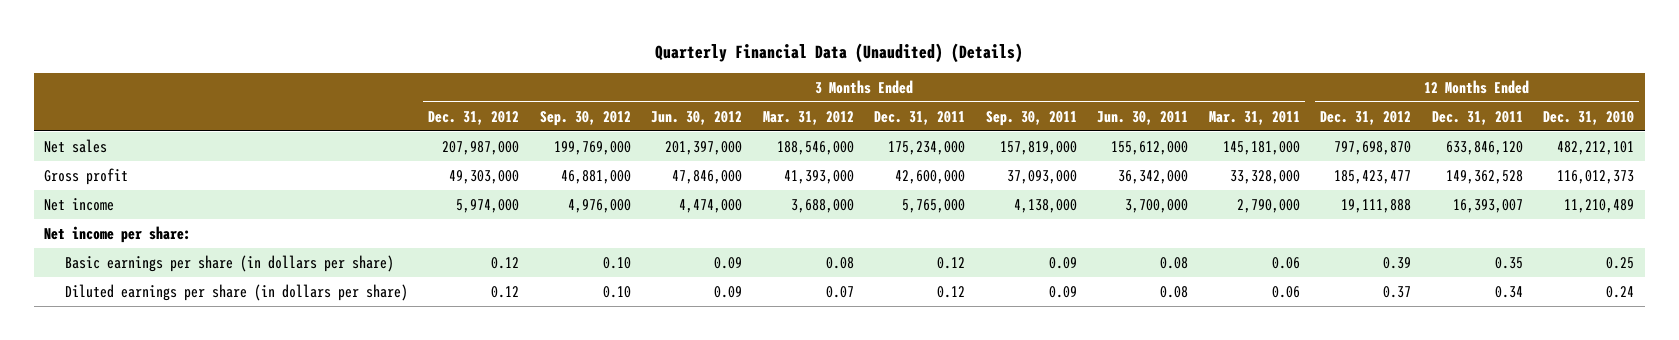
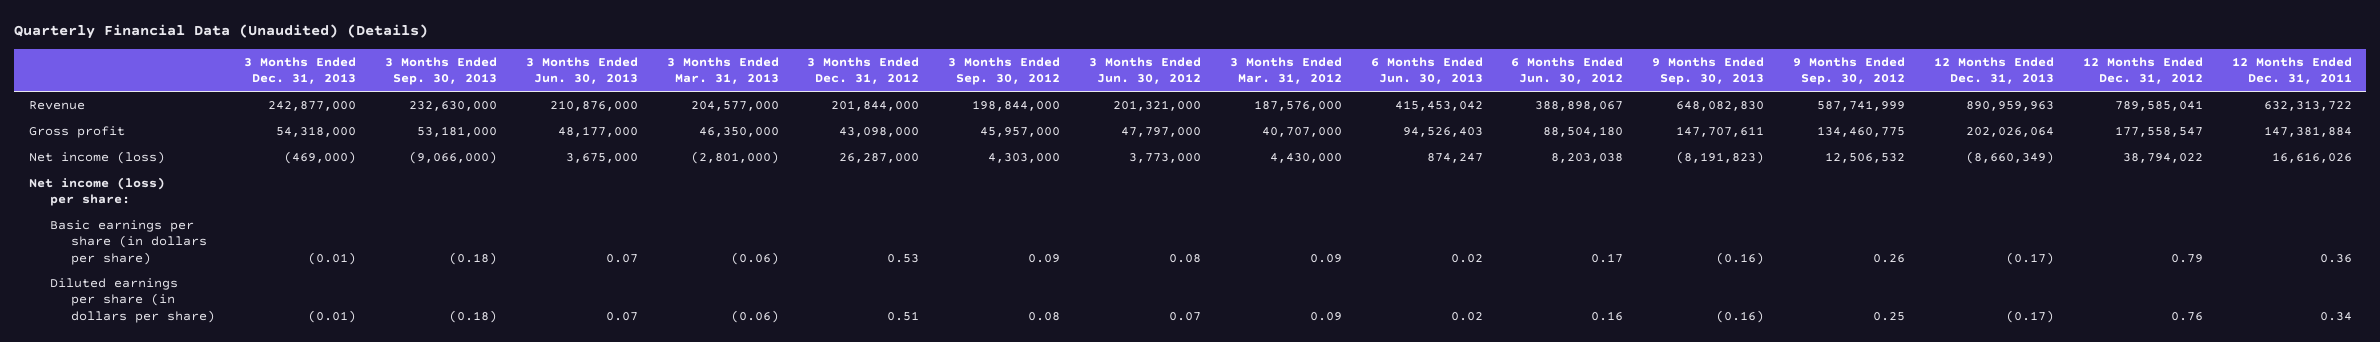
[874,110,966,125] Dec. 31, 2011 -> none
[985,110,1077,126] Sep. 30, 2011 -> none
[1097,110,1189,125] Jun. 30, 2011 -> none
[1208,110,1300,125] Mar. 31, 2011 -> none
[1543,110,1635,125] Dec. 31, 2010 -> none
none -> [244,56,357,85] 3 Months Ended Dec. 31, 2013
none -> [384,56,497,86] 3 Months Ended Sep. 30, 2013
none -> [525,56,638,85] 3 Months Ended Jun. 30, 2013
none -> [666,56,779,85] 3 Months Ended Mar. 31, 2013
none -> [1370,56,1483,85] 6 Months Ended Jun. 30, 2013
none -> [1511,56,1624,85] 6 Months Ended Jun. 30, 2012
none -> [1652,56,1765,86] 9 Months Ended Sep. 30, 2013
none -> [1793,56,1906,86] 9 Months Ended Sep. 30, 2012
none -> [1933,56,2054,85] 12 Months Ended Dec. 31, 2013
[44,138,108,153] Net sales -> none
none -> [28,100,85,110] Revenue
[449,169,520,184] 49,303,000 -> [839,126,920,137] 43,098,000
[560,169,631,184] 46,881,000 -> [980,126,1061,137] 45,957,000
[672,169,743,184] 47,846,000 -> [1121,126,1202,137] 47,797,000
[783,169,854,184] 41,393,000 -> [1261,126,1342,137] 40,707,000
[1334,169,1412,184] 185,423,477 -> [2114,125,2203,137] 177,558,547
[1445,169,1523,184] 149,362,528 -> [2263,125,2352,137] 147,381,884
[44,197,115,211] Net income -> [28,150,165,164] Net income (loss)
[456,198,520,213] 5,974,000 -> [839,152,920,163] 26,287,000
[567,198,631,213] 4,976,000 -> [988,152,1061,163] 4,303,000
[679,198,743,213] 4,474,000 -> [1129,152,1202,163] 3,773,000
[790,198,854,213] 3,688,000 -> [1269,152,1342,163] 4,430,000
[1341,198,1412,213] 19,111,888 -> [2122,152,2203,163] 38,794,022
[1452,198,1523,213] 16,393,007 -> [2271,151,2352,163] 16,616,026
[44,225,192,243] Net income per share: -> [28,176,165,207] Net income (loss) per share:
[491,256,520,269] 0.12 -> [887,253,920,263] 0.53
[602,256,631,269] 0.10 -> [1028,253,1061,263] 0.09
[714,256,743,269] 0.09 -> [1169,253,1202,263] 0.08
[825,256,854,269] 0.08 -> [1309,253,1342,263] 0.09
[1383,256,1412,269] 0.39 -> [2170,253,2203,263] 0.79
[1494,256,1523,269] 0.35 -> [2319,253,2352,263] 0.36
[491,285,520,298] 0.12 -> [887,310,920,321] 0.51
[602,285,631,298] 0.10 -> [1028,311,1061,321] 0.08
[714,285,743,298] 0.09 -> [1169,311,1202,321] 0.07
[825,285,854,298] 0.07 -> [1309,311,1342,321] 0.09
[1383,285,1412,298] 0.37 -> [2170,311,2203,321] 0.76

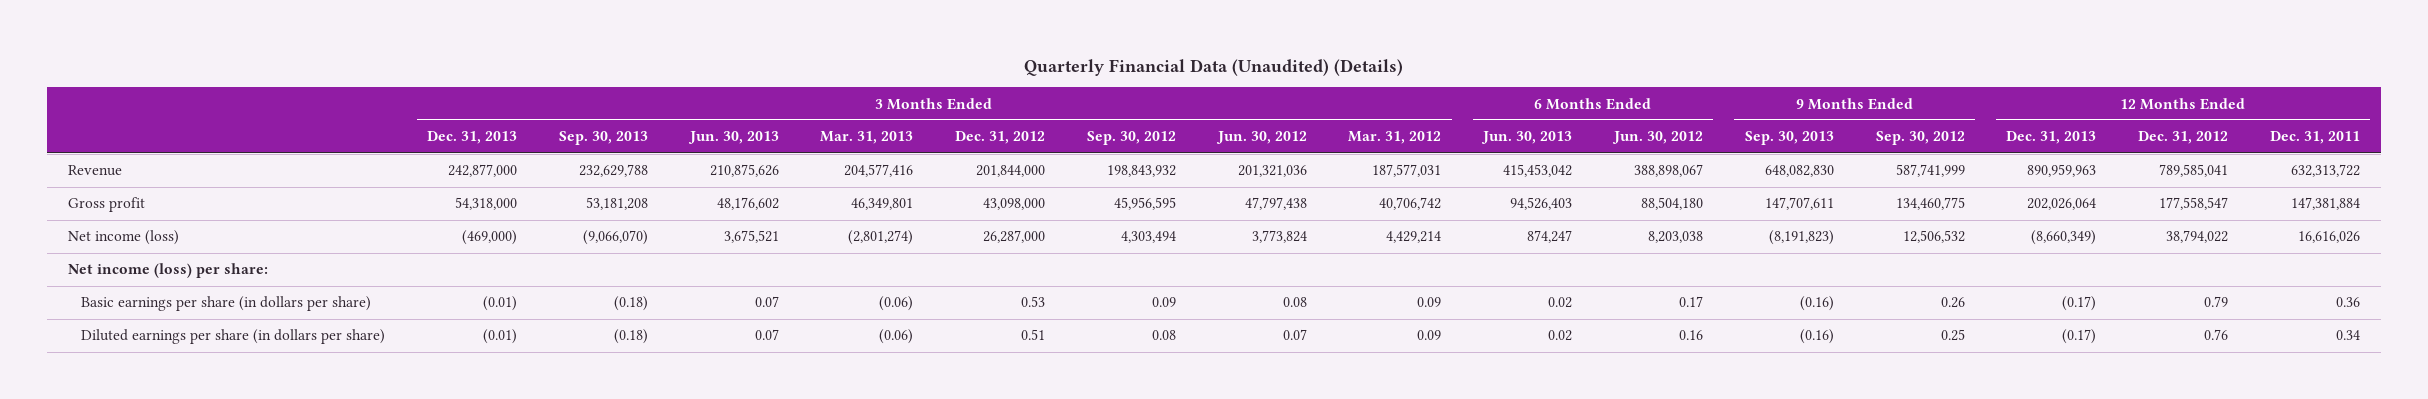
[408,100,497,111] 232,630,000 -> [578,164,648,178] 232,629,788
[549,99,638,111] 210,876,000 -> [709,164,779,178] 210,875,626
[690,100,779,111] 204,577,000 -> [844,164,914,178] 204,577,416
[972,99,1061,111] 198,844,000 -> [1106,165,1176,178] 198,843,932
[1113,99,1202,111] 201,321,000 -> [1237,165,1307,178] 201,321,036
[1253,99,1342,111] 187,576,000 -> [1372,164,1442,178] 187,577,031
[416,125,497,137] 53,181,000 -> [585,197,648,211] 53,181,208
[557,125,638,137] 48,177,000 -> [716,197,779,211] 48,176,602
[698,126,779,137] 46,350,000 -> [851,198,914,211] 46,349,801
[980,126,1061,137] 45,957,000 -> [1113,197,1176,211] 45,956,595
[1121,126,1202,137] 47,797,000 -> [1244,197,1307,211] 47,797,438
[1261,126,1342,137] 40,707,000 -> [1379,197,1442,211] 40,706,742
[408,150,497,164] (9,066,000) -> [582,230,648,246] (9,066,070)
[565,152,638,163] 3,675,000 -> [723,230,779,244] 3,675,521
[690,150,779,164] (2,801,000) -> [848,230,914,246] (2,801,274)
[988,152,1061,163] 4,303,000 -> [1120,231,1176,244] 4,303,494
[1129,152,1202,163] 3,773,000 -> [1251,230,1307,244] 3,773,824
[1269,152,1342,163] 4,430,000 -> [1386,231,1442,244] 4,429,214

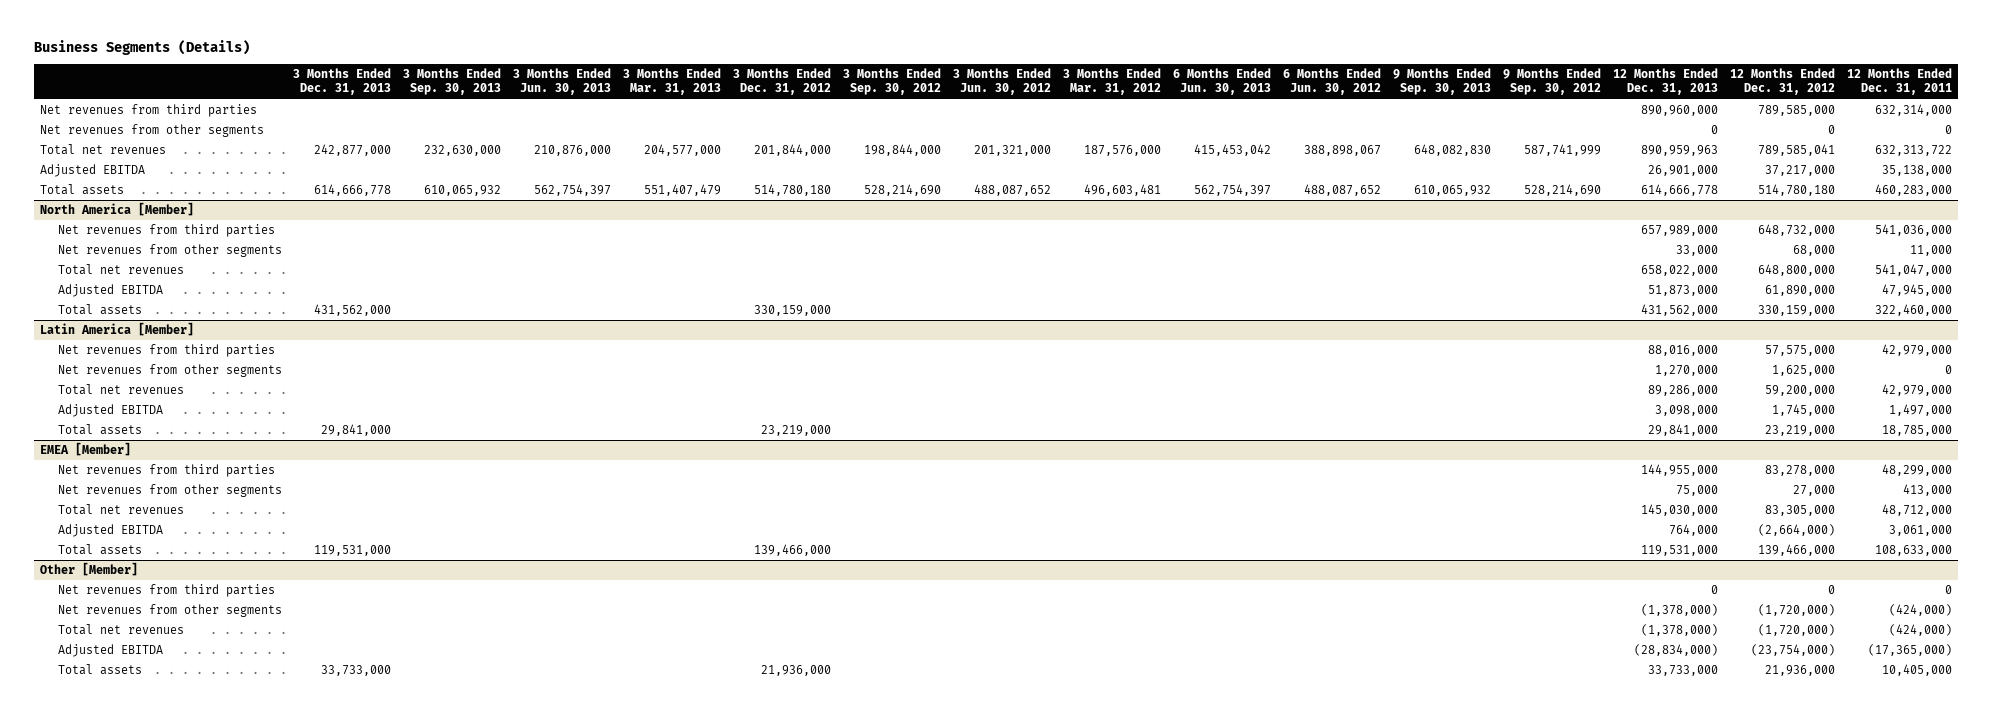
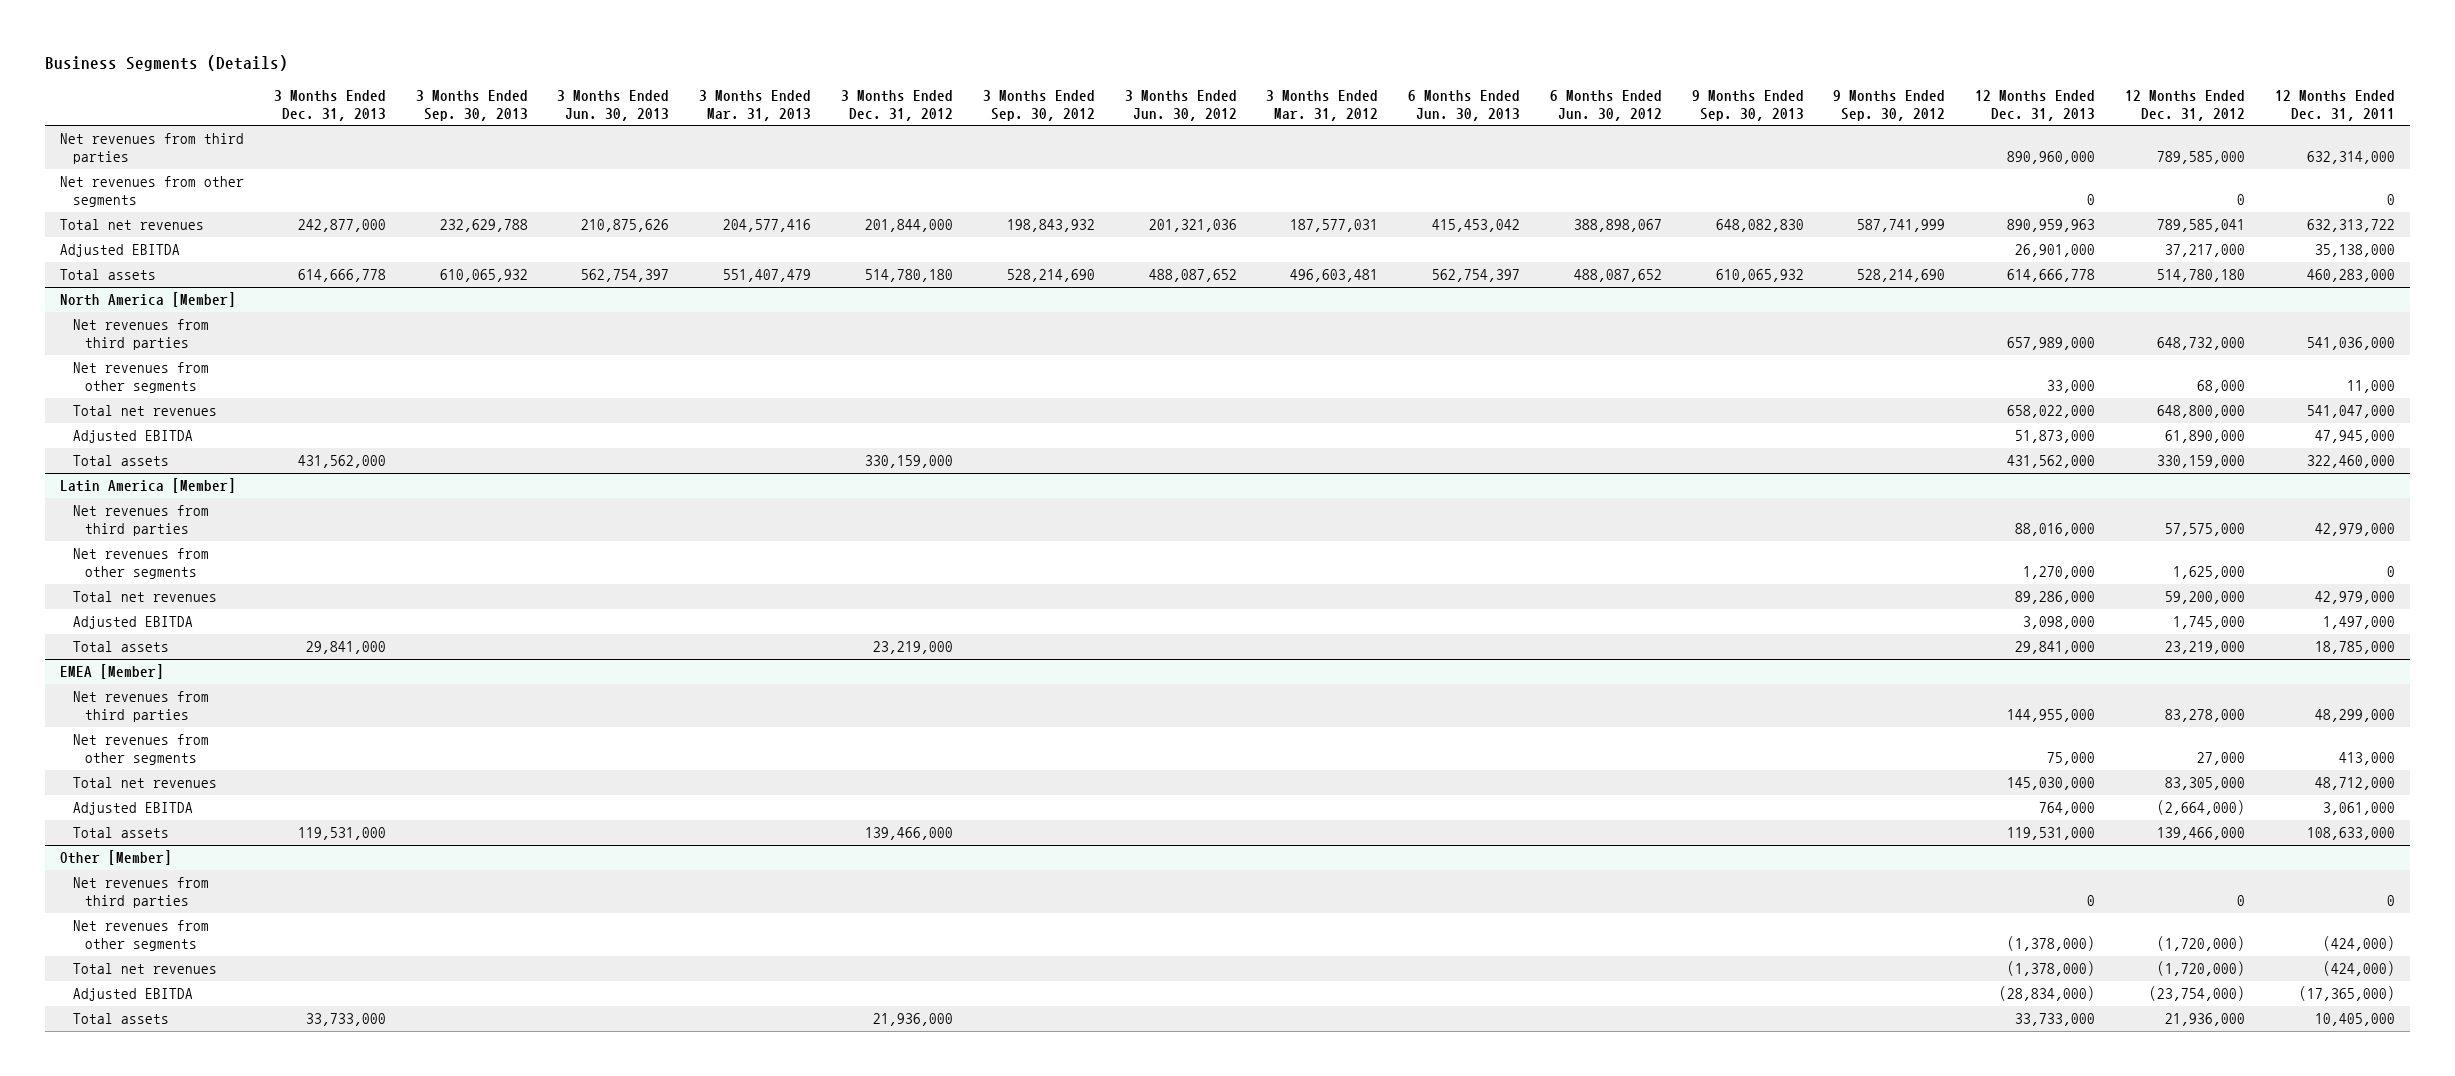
[424,145,502,157] 232,630,000 -> [439,219,528,233] 232,629,788
[534,145,612,157] 210,876,000 -> [581,219,670,233] 210,875,626
[644,144,722,157] 204,577,000 -> [723,219,812,233] 204,577,416
[864,144,942,157] 198,844,000 -> [1006,219,1095,233] 198,843,932
[974,145,1052,157] 201,321,000 -> [1148,219,1237,233] 201,321,036
[1084,145,1162,157] 187,576,000 -> [1290,219,1379,233] 187,577,031

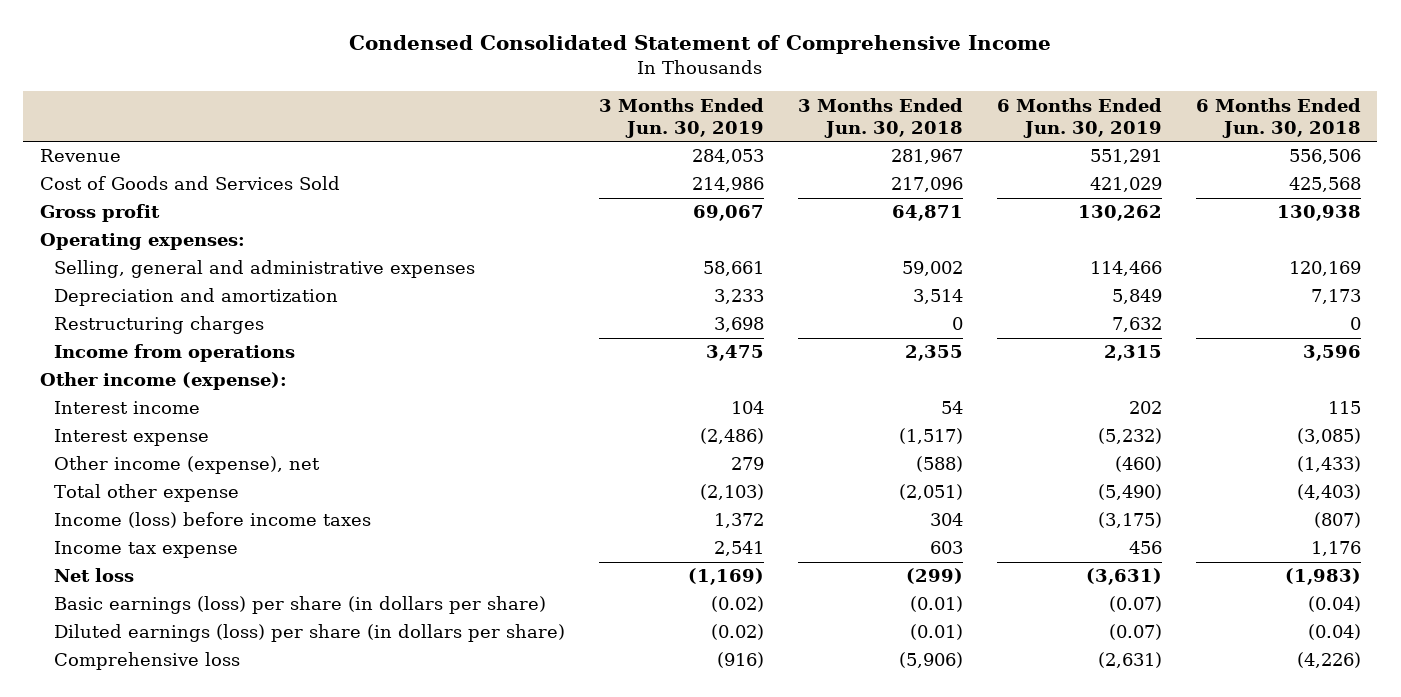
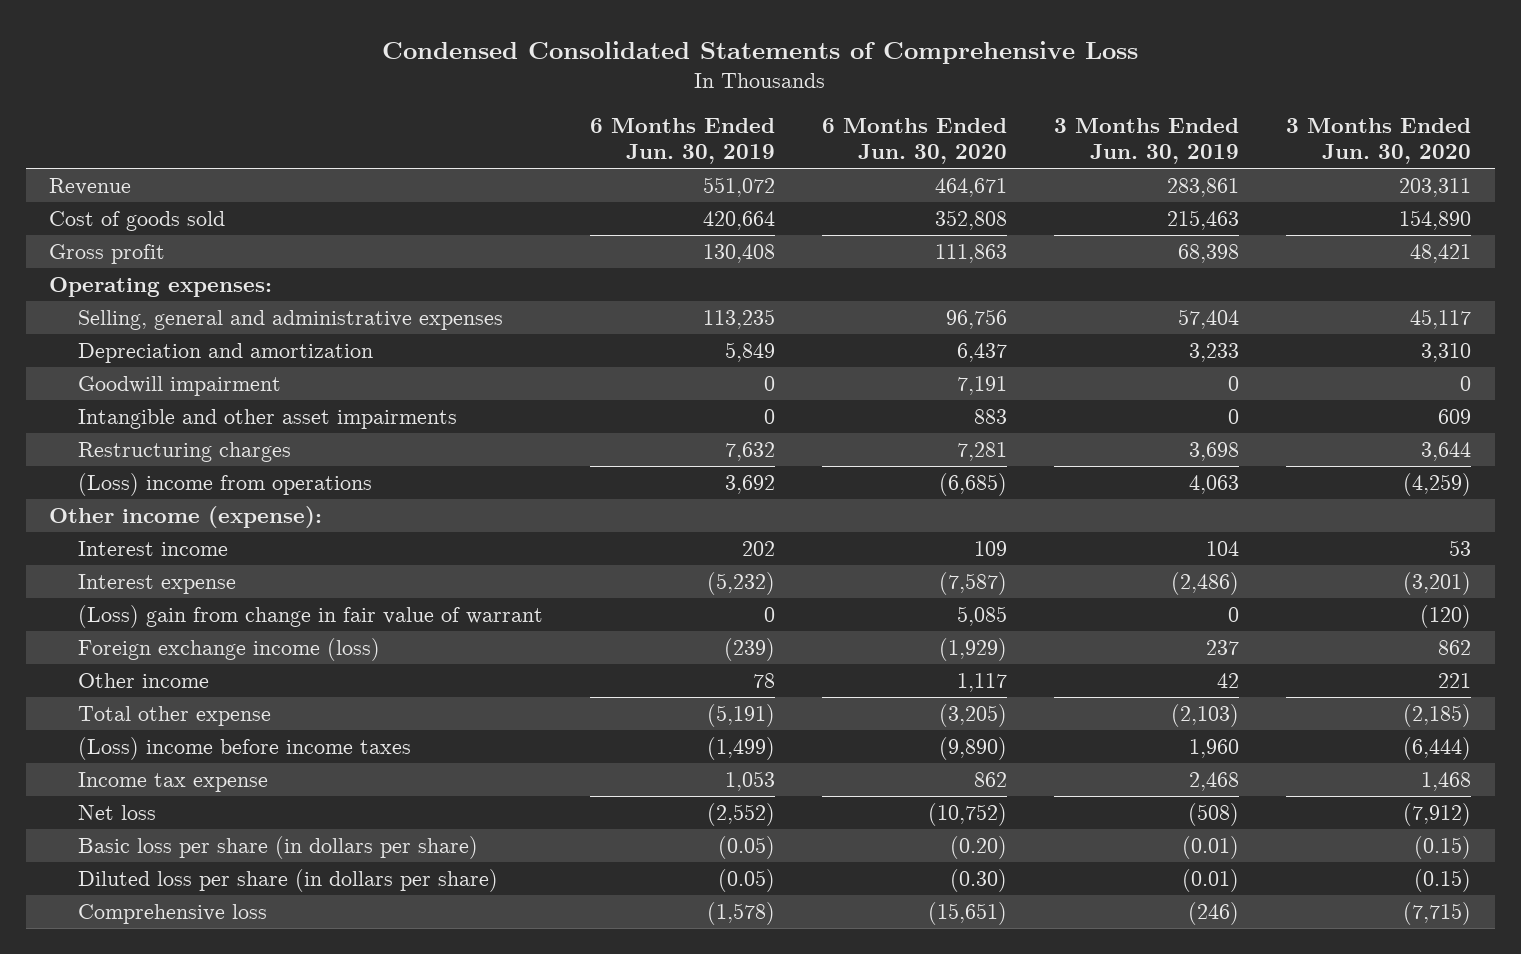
[349,35,1052,55] Condensed Consolidated Statement of Comprehensive Income -> [382,41,1139,65] Condensed Consolidated Statements of Comprehensive Loss
[798,97,964,138] 3 Months Ended Jun. 30, 2018 -> none
[1195,97,1361,138] 6 Months Ended Jun. 30, 2018 -> none
none -> [822,118,1008,165] 6 Months Ended Jun. 30, 2020
none -> [1286,118,1472,165] 3 Months Ended Jun. 30, 2020
[692,149,765,165] 284,053 -> [1167,177,1240,197] 283,861
[1089,149,1162,165] 551,291 -> [702,176,775,197] 551,072
[40,176,341,191] Cost of Goods and Services Sold -> [49,210,226,231] Cost of goods sold
[692,177,765,193] 214,986 -> [1167,209,1240,230] 215,463
[1089,177,1162,193] 421,029 -> [702,210,775,230] 420,664
[693,205,765,222] 69,067 -> [1178,243,1240,263] 68,398
[1077,205,1162,222] 130,262 -> [702,243,775,263] 130,408
[703,261,765,277] 58,661 -> [1178,308,1240,329] 57,404
[1089,261,1162,277] 114,466 -> [702,308,775,329] 113,235
none -> [77,375,281,396] Goodwill impairment
none -> [77,408,457,429] Intangible and other asset impairments
[54,344,296,363] Income from operations -> [77,472,372,496] (Loss) income from operations
[706,345,765,362] 3,475 -> [1189,474,1240,494] 4,063
[1103,345,1162,362] 2,315 -> [724,474,775,494] 3,692
none -> [77,604,543,628] (Loss) gain from change in fair value of warrant
none -> [77,637,380,661] Foreign exchange income (loss)
[54,456,321,475] Other income (expense), net -> [77,672,209,688] Other income
[731,457,765,471] 279 -> [1217,672,1240,688] 42
[1114,456,1162,473] (460) -> [752,672,775,688] 78
[1097,484,1162,501] (5,490) -> [706,703,775,727] (5,191)
[54,512,372,529] Income (loss) before income taxes -> [77,736,411,760] (Loss) income before income taxes
[714,513,765,529] 1,372 -> [1189,738,1240,758] 1,960
[1097,512,1162,529] (3,175) -> [706,736,775,760] (1,499)
[714,541,765,557] 2,541 -> [1189,771,1240,791] 2,468
[1128,541,1162,555] 456 -> [724,770,775,791] 1,053
[688,568,765,586] (1,169) -> [1188,802,1240,826] (508)
[1085,568,1162,586] (3,631) -> [706,802,775,826] (2,552)
[54,596,547,615] Basic earnings (loss) per share (in dollars per share) -> [77,835,478,859] Basic loss per share (in dollars per share)
[711,596,765,613] (0.02) -> [1182,835,1240,859] (0.01)
[1108,596,1162,613] (0.07) -> [717,835,775,859] (0.05)
[54,624,566,643] Diluted earnings (loss) per share (in dollars per share) -> [77,868,498,892] Diluted loss per share (in dollars per share)
[711,624,765,641] (0.02) -> [1182,868,1240,892] (0.01)
[1108,624,1162,641] (0.07) -> [717,868,775,892] (0.05)
[717,652,765,669] (916) -> [1188,901,1240,925] (246)
[1097,652,1162,669] (2,631) -> [706,901,775,925] (1,578)

